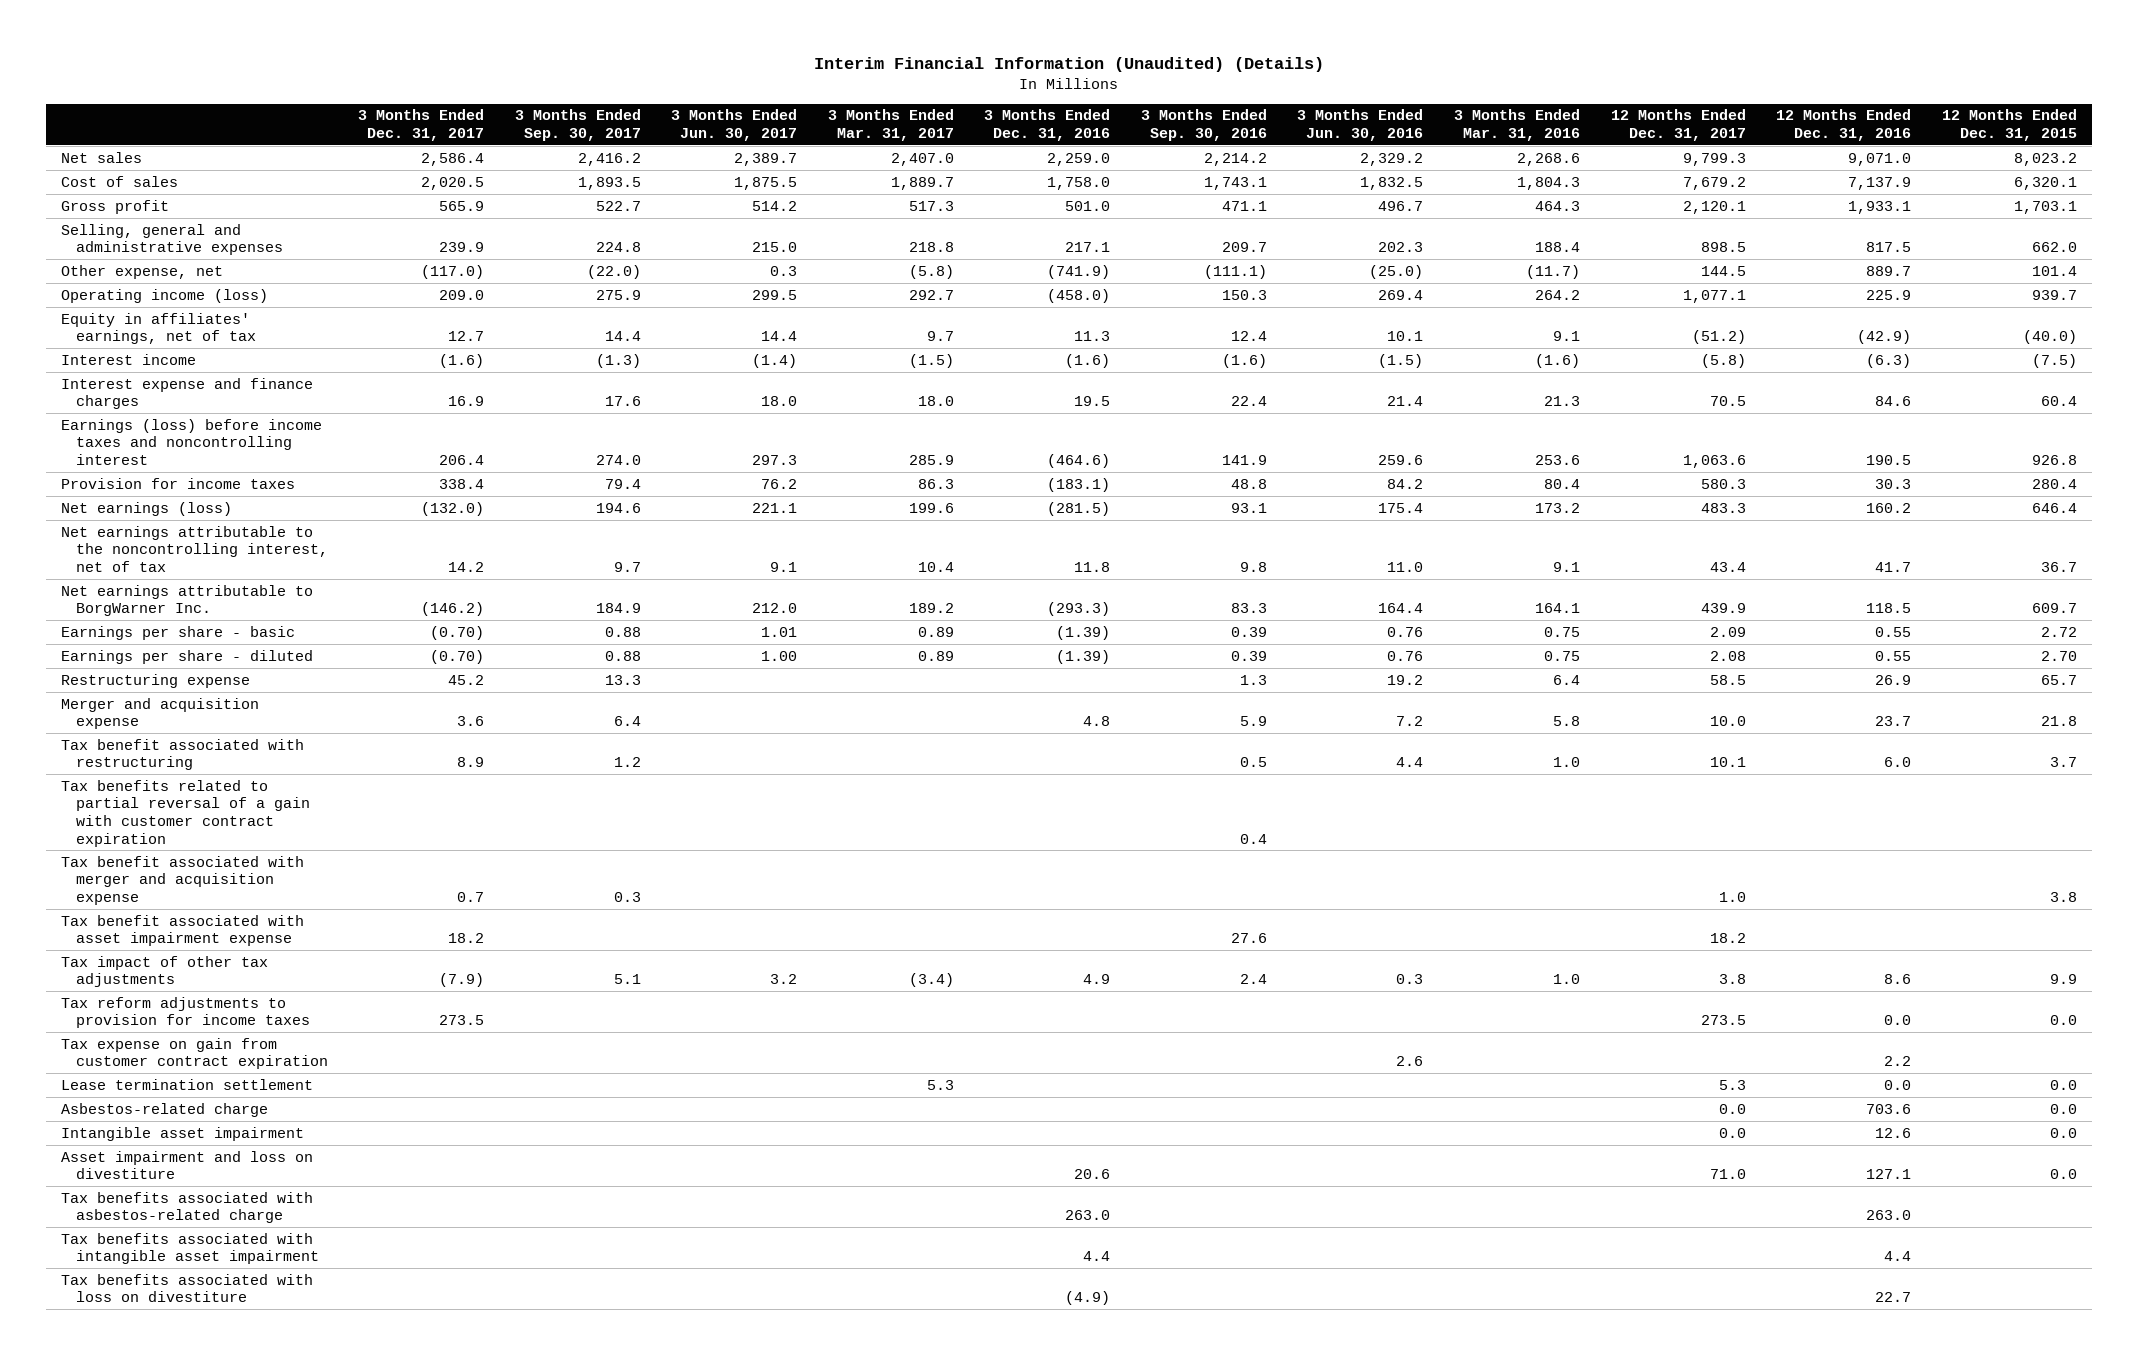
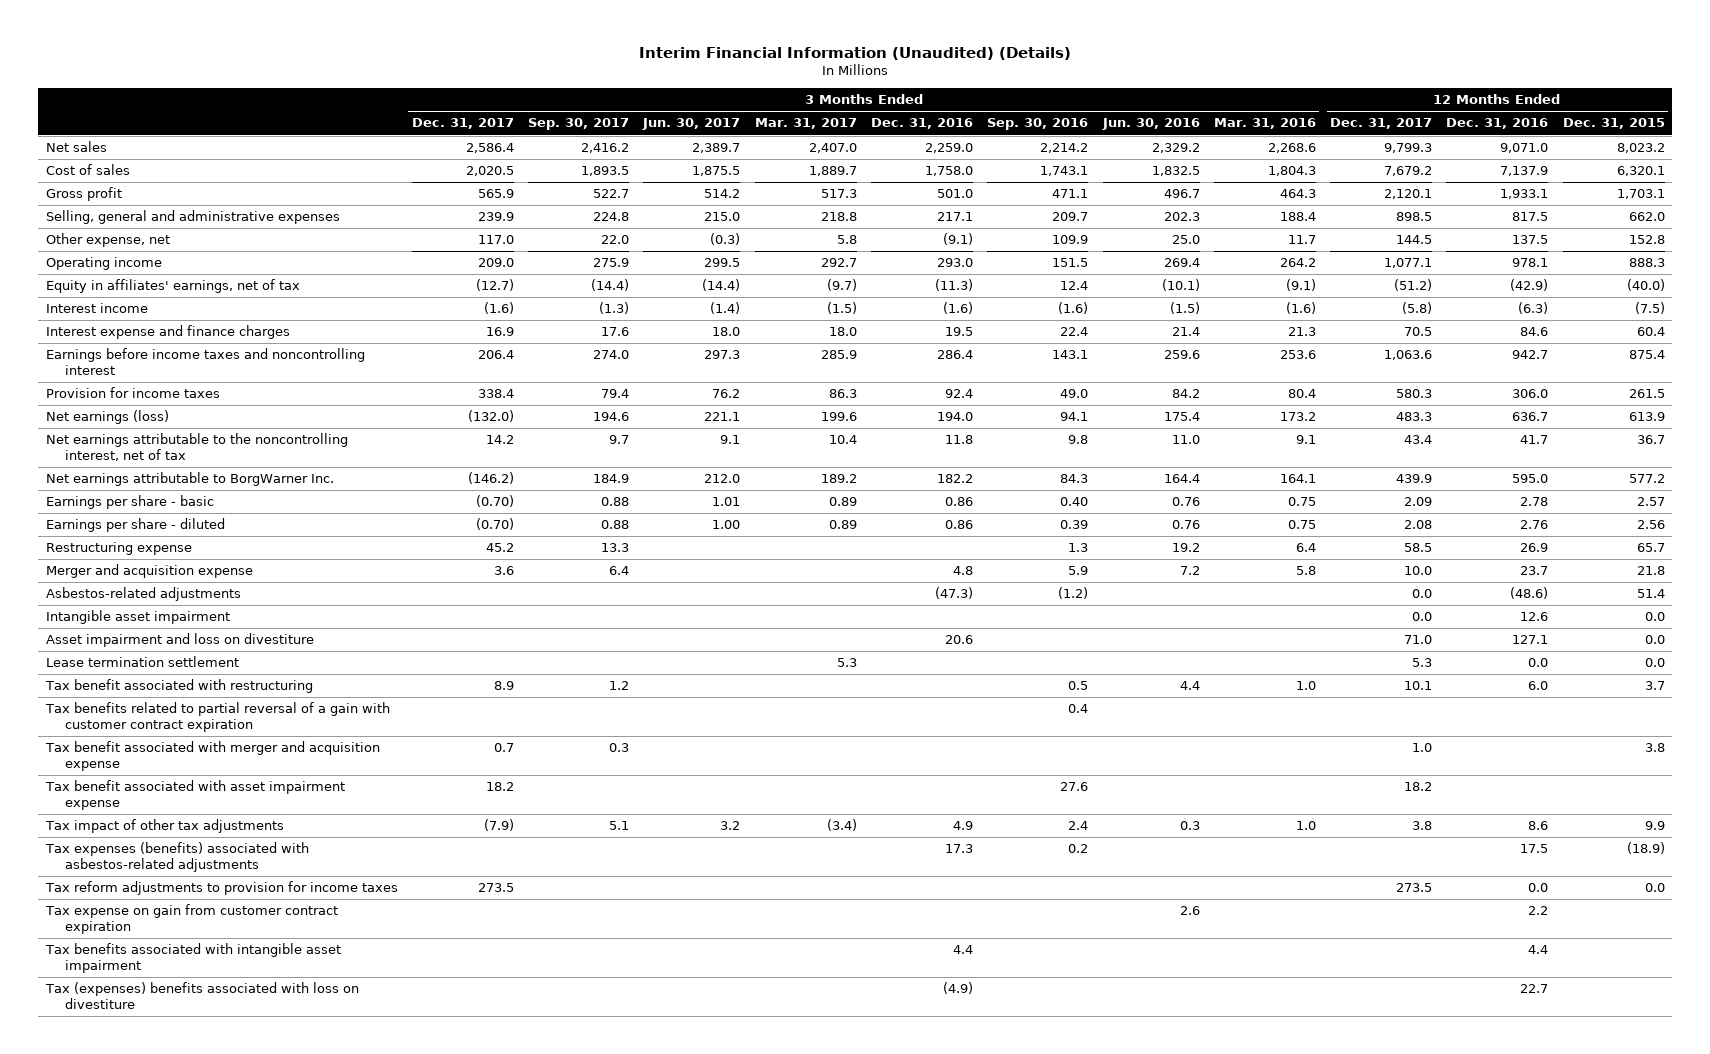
[421,264,485,279] (117.0) -> [477,235,514,245] 117.0
[586,264,641,279] (22.0) -> [601,235,630,245] 22.0
[770,265,798,276] 0.3 -> [710,233,741,246] (0.3)
[908,264,954,279] (5.8) -> [836,235,857,245] 5.8
[1047,264,1111,279] (741.9) -> [943,233,974,246] (9.1)
[1203,264,1267,279] (111.1) -> [1052,235,1089,245] 109.9
[1369,264,1424,279] (25.0) -> [1171,235,1200,245] 25.0
[1525,264,1580,279] (11.7) -> [1287,235,1316,245] 11.7
[1866,265,1912,276] 889.7 -> [1512,235,1549,245] 137.5
[2031,265,2077,276] 101.4 -> [1628,235,1665,245] 152.8
[60,288,268,303] Operating income (loss) -> [45,257,162,271] Operating income
[1047,288,1111,303] (458.0) -> [937,258,974,268] 293.0
[1221,289,1267,300] 150.3 -> [1052,258,1089,268] 151.5
[1866,289,1912,300] 225.9 -> [1512,258,1549,268] 978.1
[2031,289,2077,300] 939.7 -> [1628,258,1665,268] 888.3
[448,331,485,342] 12.7 -> [475,279,514,292] (12.7)
[604,331,641,342] 14.4 -> [591,279,630,292] (14.4)
[761,331,798,342] 14.4 -> [702,279,741,292] (14.4)
[926,331,954,342] 9.7 -> [826,279,857,292] (9.7)
[1074,331,1111,342] 11.3 -> [935,279,974,292] (11.3)
[1387,331,1424,342] 10.1 -> [1161,279,1200,292] (10.1)
[1552,331,1580,342] 9.1 -> [1285,279,1316,292] (9.1)
[60,418,322,465] Earnings (loss) before income taxes and noncontrolling interest -> [45,348,365,376] Earnings before income taxes and noncontrolling interest
[1047,453,1111,468] (464.6) -> [937,350,974,360] 286.4
[1221,454,1267,465] 141.9 -> [1052,350,1089,360] 143.1
[1866,454,1912,465] 190.5 -> [1512,350,1549,360] 942.7
[2031,454,2077,465] 926.8 -> [1628,350,1665,360] 875.4
[1047,477,1111,492] (183.1) -> [945,389,974,399] 92.4
[1230,478,1267,489] 48.8 -> [1060,389,1089,399] 49.0
[1875,478,1912,489] 30.3 -> [1512,389,1549,399] 306.0
[2031,478,2077,489] 280.4 -> [1628,389,1665,399] 261.5
[1047,501,1111,516] (281.5) -> [937,412,974,422] 194.0
[1230,502,1267,513] 93.1 -> [1060,412,1089,422] 94.1
[1866,502,1912,513] 160.2 -> [1512,412,1549,422] 636.7
[2031,502,2077,513] 646.4 -> [1628,412,1665,422] 613.9
[1047,602,1111,617] (293.3) -> [937,474,974,484] 182.2
[1230,603,1267,614] 83.3 -> [1060,474,1089,484] 84.3
[1866,603,1912,614] 118.5 -> [1512,474,1549,484] 595.0
[2031,603,2077,614] 609.7 -> [1628,474,1665,484] 577.2
[1056,625,1111,640] (1.39) -> [945,497,974,507] 0.86
[1230,626,1267,637] 0.39 -> [1060,497,1089,507] 0.40
[1875,626,1912,637] 0.55 -> [1520,497,1549,507] 2.78
[2040,626,2077,637] 2.72 -> [1636,497,1665,507] 2.57
[1056,649,1111,664] (1.39) -> [945,520,974,530] 0.86
[1875,650,1912,661] 0.55 -> [1520,520,1549,530] 2.76
[2040,650,2077,661] 2.70 -> [1636,520,1665,530] 2.56
none -> [45,587,241,602] Asbestos-related adjustments
[60,1126,304,1141] Intangible asset impairment -> [45,610,230,625] Intangible asset impairment
[60,1150,313,1180] Asset impairment and loss on divestiture -> [45,633,314,648] Asset impairment and loss on divestiture
[60,1078,313,1090] Lease termination settlement -> [45,656,239,668] Lease termination settlement
none -> [44,842,309,873] Tax expenses (benefits) associated with asbestos-related adjustments
[60,1102,268,1117] Asbestos-related charge -> none
[60,1191,313,1224] Tax benefits associated with asbestos-related charge -> none
[60,1273,313,1303] Tax benefits associated with loss on divestiture -> [44,982,359,1010] Tax (expenses) benefits associated with loss on divestiture

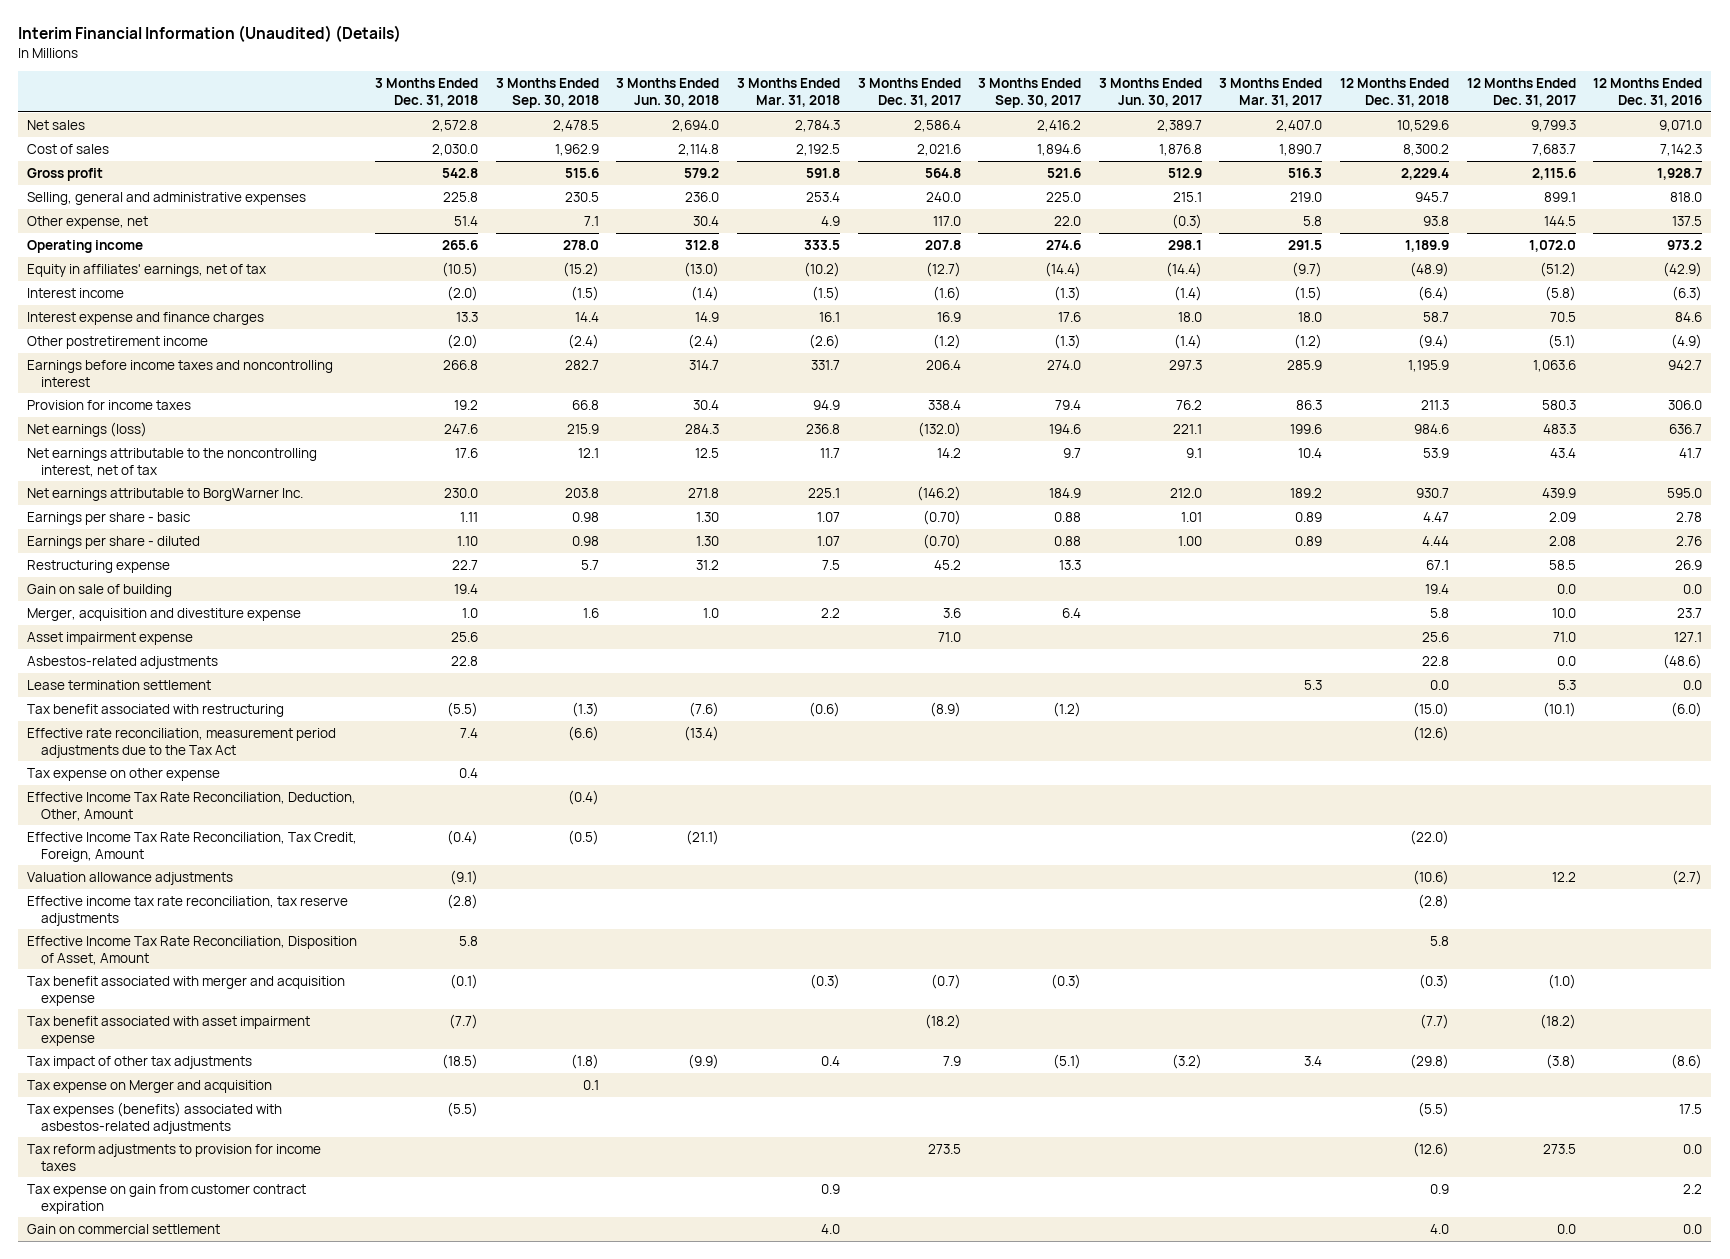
[871,118,974,130] Dec. 31, 2016 -> none
[987,118,1089,131] Sep. 30, 2016 -> none
[1101,118,1200,131] Jun. 30, 2016 -> none
[1213,118,1316,130] Mar. 31, 2016 -> none
[1562,118,1665,130] Dec. 31, 2015 -> none
none -> [374,77,478,107] 3 Months Ended Dec. 31, 2018
none -> [495,77,599,108] 3 Months Ended Sep. 30, 2018
none -> [616,77,720,107] 3 Months Ended Jun. 30, 2018
none -> [736,77,840,107] 3 Months Ended Mar. 31, 2018
none -> [1340,77,1450,107] 12 Months Ended Dec. 31, 2018
[465,166,514,177] 2,020.5 -> [916,143,961,156] 2,021.6
[581,166,630,177] 1,893.5 -> [1037,143,1082,156] 1,894.6
[692,166,741,177] 1,875.5 -> [1158,143,1202,156] 1,876.8
[808,166,857,177] 1,889.7 -> [1279,143,1323,156] 1,890.7
[1384,166,1433,177] 7,679.2 -> [1531,143,1576,156] 7,683.7
[1500,166,1549,177] 7,137.9 -> [1660,143,1703,156] 7,142.3
[477,189,514,199] 565.9 -> [924,167,961,178] 564.8
[593,189,630,199] 522.7 -> [1047,167,1082,178] 521.6
[704,189,741,199] 514.2 -> [1167,167,1202,178] 512.9
[820,189,857,199] 517.3 -> [1288,167,1323,178] 516.3
[1384,189,1433,200] 2,120.1 -> [1531,167,1576,180] 2,115.6
[1500,189,1549,200] 1,933.1 -> [1657,167,1703,180] 1,928.7
[477,212,514,222] 239.9 -> [925,191,961,202] 240.0
[593,212,630,222] 224.8 -> [1046,191,1082,202] 225.0
[704,212,741,222] 215.0 -> [1172,191,1202,202] 215.1
[820,212,857,222] 218.8 -> [1290,191,1323,202] 219.0
[1396,212,1433,222] 898.5 -> [1543,191,1576,202] 899.1
[1512,212,1549,222] 817.5 -> [1670,191,1703,202] 818.0
[477,258,514,268] 209.0 -> [924,239,961,250] 207.8
[593,258,630,268] 275.9 -> [1046,239,1082,250] 274.6
[704,258,741,268] 299.5 -> [1167,239,1202,250] 298.1
[820,258,857,268] 292.7 -> [1288,239,1323,250] 291.5
[1384,258,1433,269] 1,077.1 -> [1528,239,1576,252] 1,072.0
[1512,258,1549,268] 978.1 -> [1667,239,1703,250] 973.2
none -> [27,335,209,349] Other postretirement income
none -> [27,583,173,597] Gain on sale of building
[45,564,253,579] Merger and acquisition expense -> [27,607,302,621] Merger, acquisition and divestiture expense
none -> [27,631,194,645] Asset impairment expense
[45,610,230,625] Intangible asset impairment -> none
[45,633,314,648] Asset impairment and loss on divestiture -> none
[44,702,390,733] Tax benefits related to partial reversal of a gain with customer contract expiration -> none
[493,681,514,691] 8.9 -> [929,701,961,717] (8.9)
[609,681,630,691] 1.2 -> [1053,701,1082,717] (1.2)
[1404,681,1433,691] 10.1 -> [1542,701,1576,717] (10.1)
[1528,681,1549,691] 6.0 -> [1671,701,1703,717] (6.0)
none -> [27,727,337,758] Effective rate reconciliation, measurement period adjustments due to the Tax Act
none -> [27,767,221,781] Tax expense on other expense
none -> [27,791,357,821] Effective Income Tax Rate Reconciliation, Deduction, Other, Amount
none -> [27,831,358,862] Effective Income Tax Rate Reconciliation, Tax Credit, Foreign, Amount
none -> [27,871,234,885] Valuation allowance adjustments
none -> [27,895,349,926] Effective income tax rate reconciliation, tax reserve adjustments
none -> [27,935,358,965] Effective Income Tax Rate Reconciliation, Disposition of Asset, Amount
[493,743,514,753] 0.7 -> [930,973,961,989] (0.7)
[609,743,630,753] 0.3 -> [1051,973,1082,989] (0.3)
[1412,743,1433,753] 1.0 -> [1547,973,1576,989] (1.0)
[485,782,514,792] 18.2 -> [924,1013,961,1029] (18.2)
[1404,782,1433,792] 18.2 -> [1539,1013,1576,1029] (18.2)
[483,819,514,832] (7.9) -> [942,1055,961,1066] 7.9
[609,821,630,831] 5.1 -> [1053,1053,1082,1069] (5.1)
[720,821,741,831] 3.2 -> [1171,1053,1202,1069] (3.2)
[826,819,857,832] (3.4) -> [1304,1055,1323,1066] 3.4
[1412,821,1433,831] 3.8 -> [1545,1053,1576,1069] (3.8)
[1528,821,1549,831] 8.6 -> [1671,1053,1703,1069] (8.6)
none -> [27,1079,273,1093] Tax expense on Merger and acquisition
[44,943,341,974] Tax benefits associated with intangible asset impairment -> none
[44,982,359,1010] Tax (expenses) benefits associated with loss on divestiture -> none
none -> [27,1223,221,1234] Gain on commercial settlement

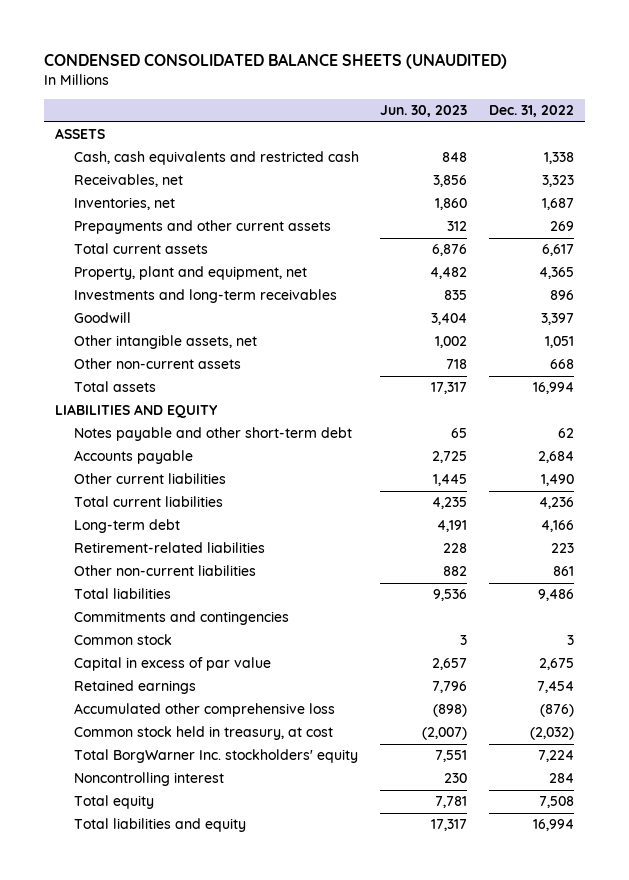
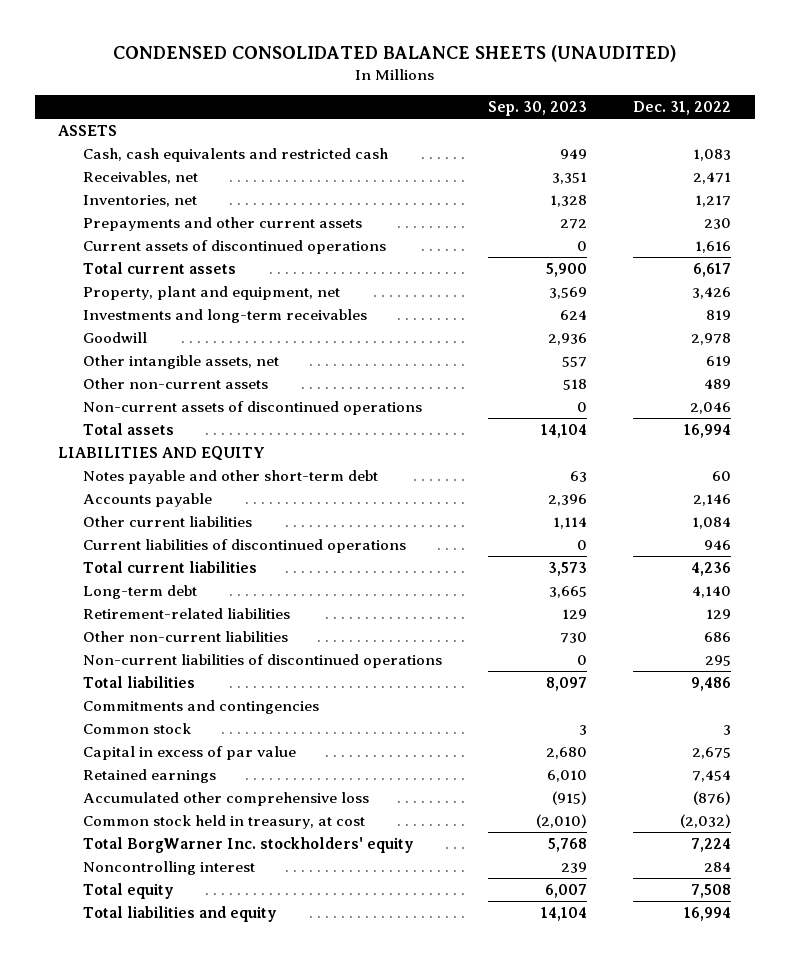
[380,105,468,118] Jun. 30, 2023 -> none
none -> [488,101,588,117] Sep. 30, 2023
[543,152,574,165] 1,338 -> [693,148,732,161] 1,083
[541,175,574,188] 3,323 -> [693,171,732,184] 2,471
[541,198,574,211] 1,687 -> [695,194,732,207] 1,217
[549,221,574,232] 269 -> [704,217,732,229] 230
none -> [82,239,386,254] Current assets of discontinued operations
[538,267,574,280] 4,365 -> [692,286,732,299] 3,426
[549,290,574,301] 896 -> [706,309,732,320] 819
[540,313,574,326] 3,397 -> [691,332,732,345] 2,978
[544,336,574,349] 1,051 -> [706,355,732,366] 619
[549,359,574,370] 668 -> [704,378,732,389] 489
none -> [82,400,422,415] Non-current assets of discontinued operations
[557,428,574,439] 62 -> [712,470,732,481] 60
[537,451,574,464] 2,684 -> [693,493,732,506] 2,146
[540,474,574,487] 1,490 -> [692,516,732,529] 1,084
none -> [82,538,406,553] Current liabilities of discontinued operations
[540,520,574,533] 4,166 -> [692,585,732,598] 4,140
[550,543,574,554] 223 -> [706,608,732,619] 129
[552,566,574,577] 861 -> [704,631,732,642] 686
none -> [82,653,442,668] Non-current liabilities of discontinued operations

